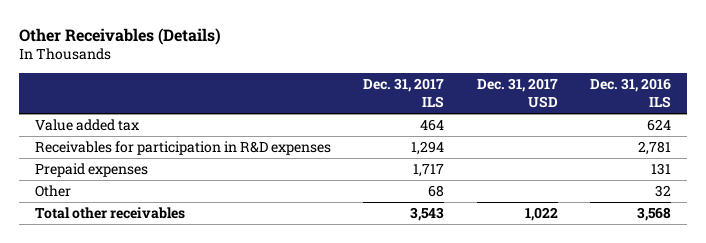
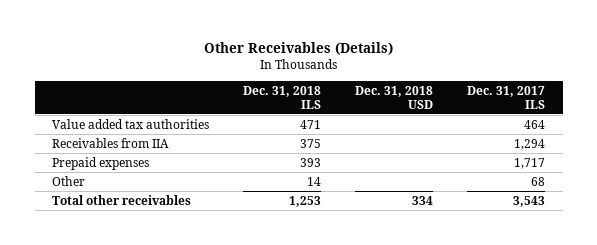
[476,78,558,109] Dec. 31, 2017 USD -> none
[589,78,671,109] Dec. 31, 2016 ILS -> none
none -> [243,85,322,109] Dec. 31, 2018 ILS
none -> [355,85,434,109] Dec. 31, 2018 USD
[35,119,140,132] Value added tax -> [51,118,209,129] Value added tax authorities
[35,141,332,156] Receivables for participation in R&D expenses -> [51,137,169,148] Receivables from IIA

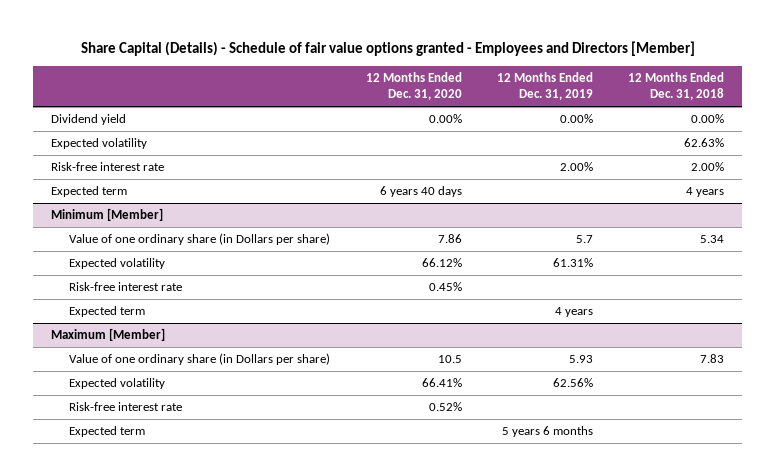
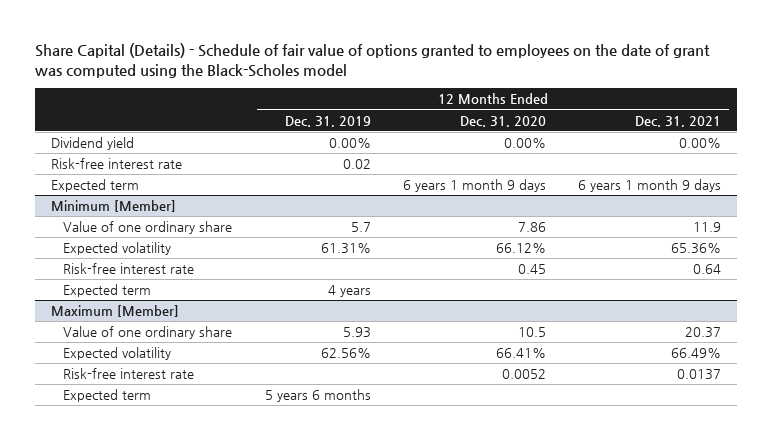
[80,40,695,56] Share Capital (Details) - Schedule of fair value options granted - Employees and Directors [Member] -> [34,42,710,79] Share Capital (Details) - Schedule of fair value of options granted to employees on the date of grant was computed using the Black-Scholes model
[628,71,725,101] 12 Months Ended Dec. 31, 2018 -> none
none -> [635,115,722,127] Dec. 31, 2021
[50,138,147,150] Expected volatility -> none
[560,162,594,172] 2.00% -> [342,159,371,170] 0.02
[379,186,462,198] 6 years 40 days -> [402,179,546,193] 6 years 1 month 9 days
[69,233,331,246] Value of one ordinary share (in Dollars per share) -> [63,221,233,235] Value of one ordinary share
[428,282,462,292] 0.45% -> [517,264,546,275] 0.45
[69,353,331,366] Value of one ordinary share (in Dollars per share) -> [63,326,233,340] Value of one ordinary share
[428,402,462,412] 0.52% -> [501,369,546,380] 0.0052

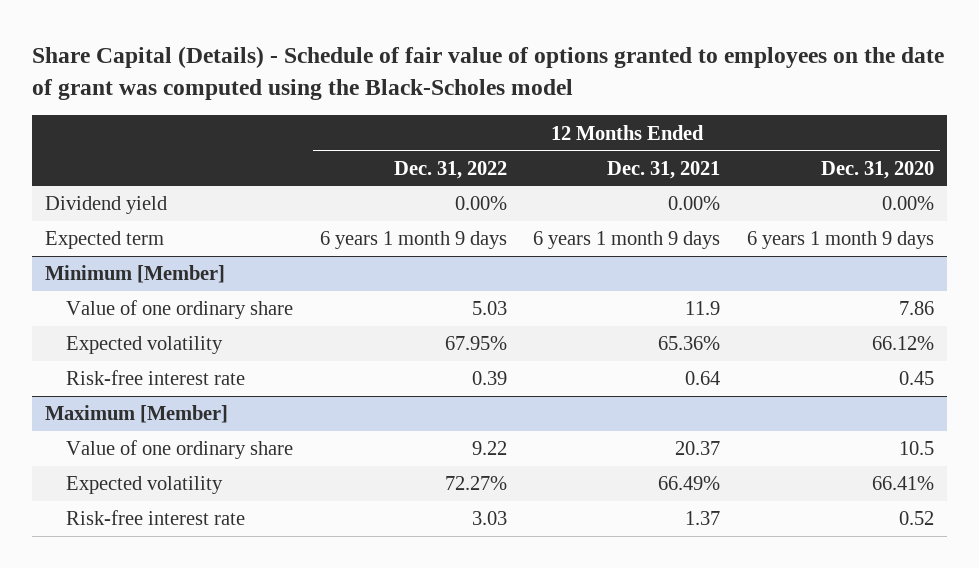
[284,115,371,127] Dec. 31, 2019 -> none
none -> [393,160,507,179] Dec. 31, 2022
[50,158,182,170] Risk-free interest rate -> none
[63,284,152,298] Expected term -> none
[63,389,152,403] Expected term -> none
[501,369,546,380] 0.0052 -> [898,511,934,526] 0.52
[677,369,722,381] 0.0137 -> [685,511,721,526] 1.37

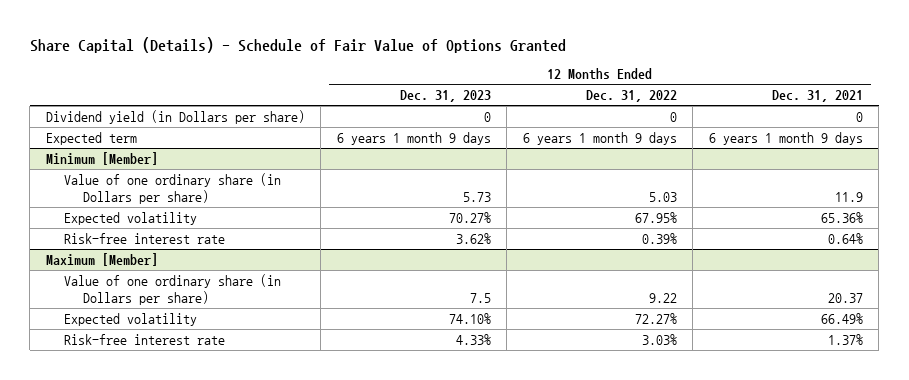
[31,46,944,101] Share Capital (Details) - Schedule of fair value of options granted to employees on the date of grant was computed using the Black-Scholes model -> [29,37,566,54] Share Capital (Details) - Schedule of Fair Value of Options Granted
[820,160,934,179] Dec. 31, 2020 -> none
none -> [399,90,491,103] Dec. 31, 2023
[44,196,167,215] Dividend yield -> none
none -> [45,109,305,124] Dividend yield (in Dollars per share)
[66,300,294,320] Value of one ordinary share -> [64,172,282,204] Value of one ordinary share (in Dollars per share)
[471,371,507,386] 0.39 -> [641,232,677,244] 0.39%
[685,371,721,386] 0.64 -> [827,232,863,244] 0.64%
[66,440,294,460] Value of one ordinary share -> [64,273,282,305] Value of one ordinary share (in Dollars per share)
[471,511,507,526] 3.03 -> [641,333,677,345] 3.03%
[685,511,721,526] 1.37 -> [827,333,863,345] 1.37%

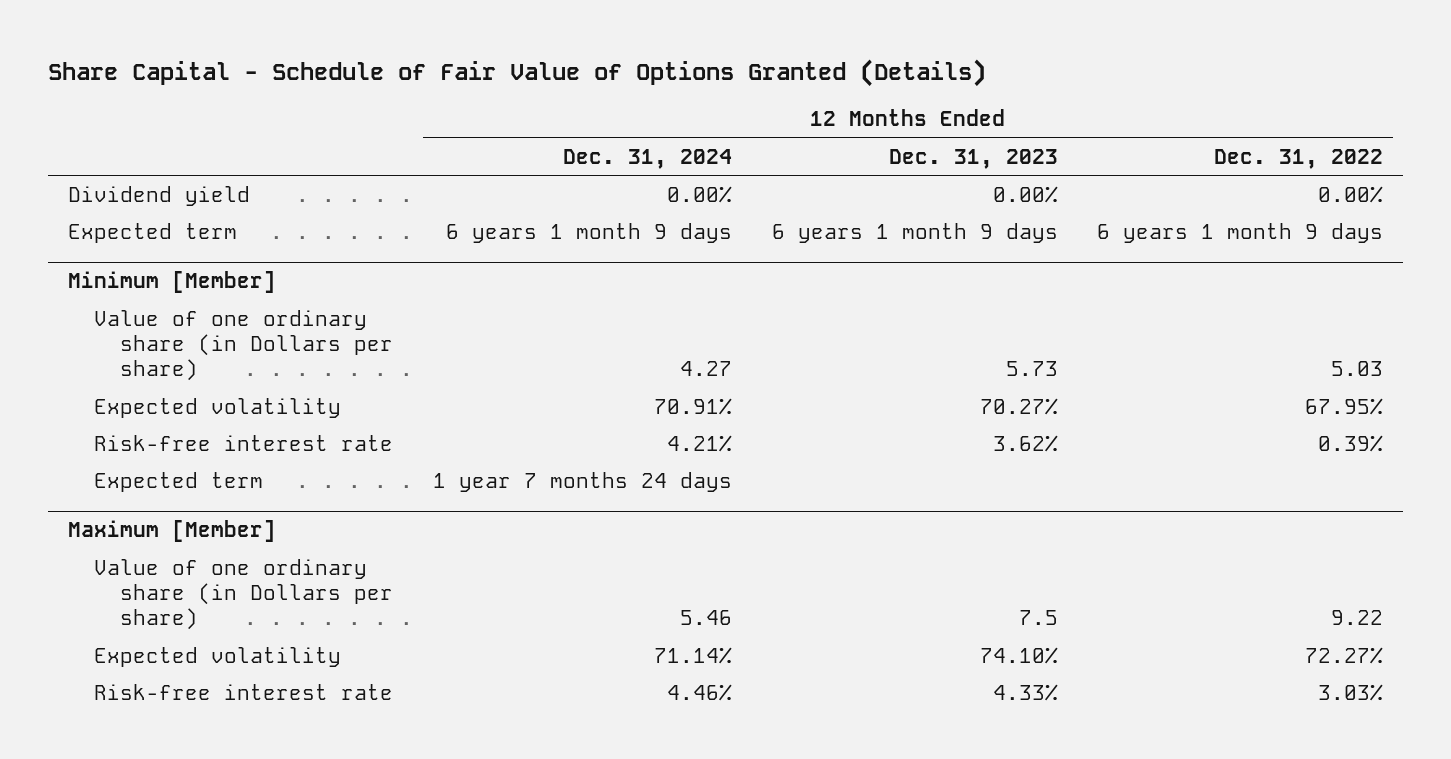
[29,37,566,54] Share Capital (Details) - Schedule of Fair Value of Options Granted -> [48,59,987,88] Share Capital - Schedule of Fair Value of Options Granted (Details)
[771,90,863,103] Dec. 31, 2021 -> none
none -> [562,148,732,169] Dec. 31, 2024
[45,109,305,124] Dividend yield (in Dollars per share) -> none
none -> [68,185,251,206] Dividend yield
none -> [94,471,264,492] Expected term

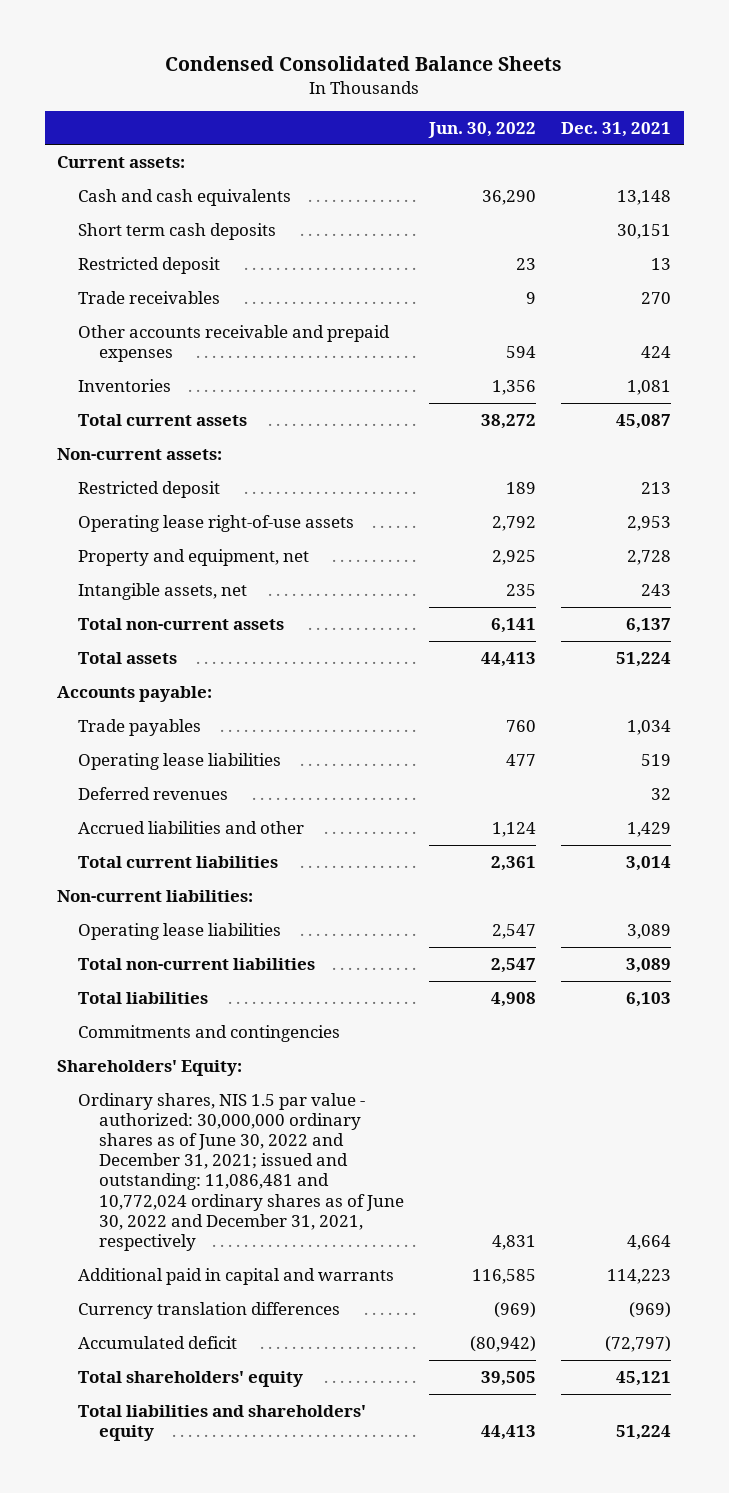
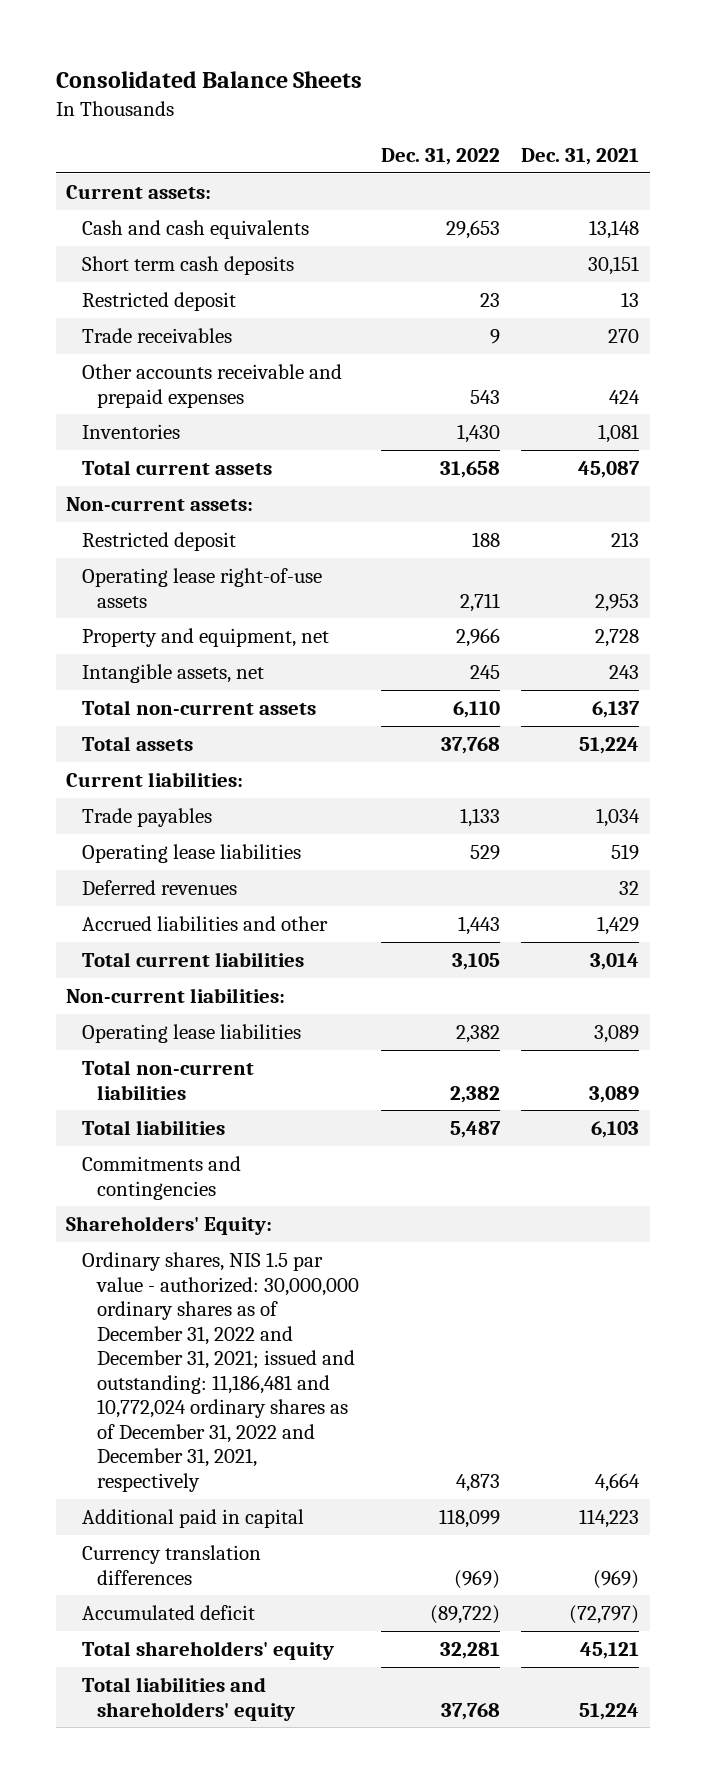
[165,55,563,71] Condensed Consolidated Balance Sheets -> [55,70,362,88] Consolidated Balance Sheets
[427,121,536,138] Jun. 30, 2022 -> none
none -> [380,147,500,165] Dec. 31, 2022
[57,685,213,702] Accounts payable: -> none
none -> [66,771,244,787] Current liabilities:
[77,1092,404,1251] Ordinary shares, NIS 1.5 par value - authorized: 30,000,000 ordinary shares as of June 30, 2022 and December 31, 2021; issued and outstanding: 11,086,481 and 10,772,024 ordinary shares as of June 30, 2022 and December 31, 2021, respectively -> [81,1251,360,1492] Ordinary shares, NIS 1.5 par value - authorized: 30,000,000 ordinary shares as of December 31, 2022 and December 31, 2021; issued and outstanding: 11,186,481 and 10,772,024 ordinary shares as of December 31, 2022 and December 31, 2021, respectively
[77,1267,394,1285] Additional paid in capital and warrants -> [81,1508,304,1528] Additional paid in capital

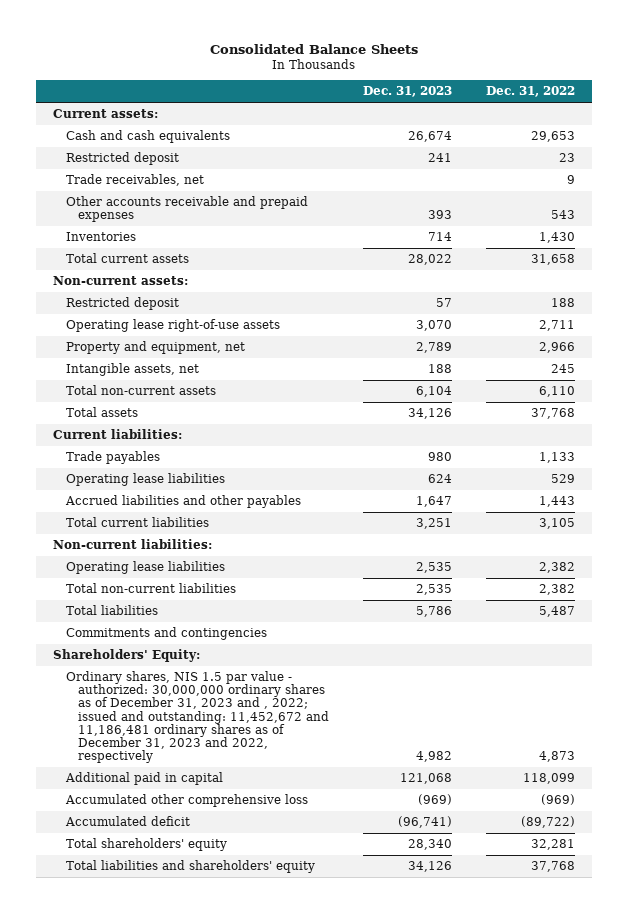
[520,147,639,165] Dec. 31, 2021 -> none
none -> [363,86,453,98] Dec. 31, 2023
[81,255,294,275] Short term cash deposits -> none
[81,327,232,343] Trade receivables -> [65,174,204,187] Trade receivables, net
[81,879,237,895] Deferred revenues -> none
[81,915,328,931] Accrued liabilities and other -> [64,495,301,509] Accrued liabilities and other payables
[81,1251,360,1492] Ordinary shares, NIS 1.5 par value - authorized: 30,000,000 ordinary shares as of December 31, 2022 and December 31, 2021; issued and outstanding: 11,186,481 and 10,772,024 ordinary shares as of December 31, 2022 and December 31, 2021, respectively -> [65,671,330,764] Ordinary shares, NIS 1.5 par value - authorized: 30,000,000 ordinary shares as of December 31, 2023 and , 2022; issued and outstanding: 11,452,672 and 11,186,481 ordinary shares as of December 31, 2023 and 2022, respectively
[81,1544,261,1585] Currency translation differences -> [64,794,308,808] Accumulated other comprehensive loss

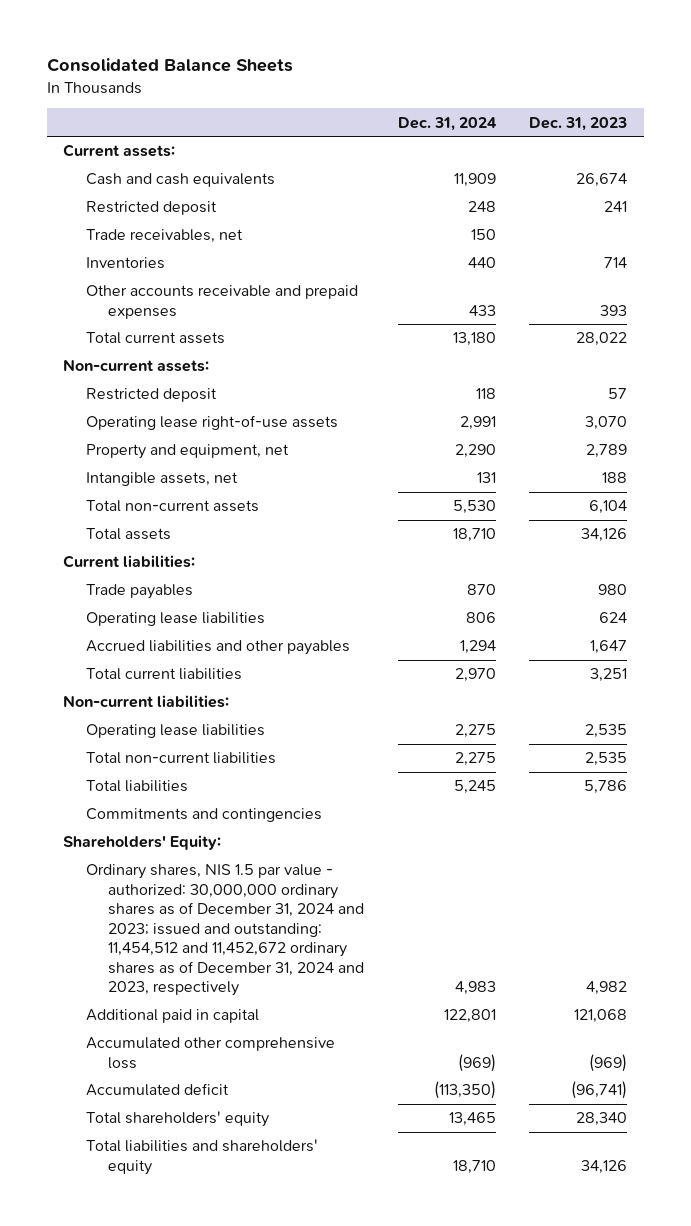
[485,86,575,98] Dec. 31, 2022 -> none
none -> [397,116,497,131] Dec. 31, 2024
[65,196,308,223] Other accounts receivable and prepaid expenses -> [85,285,358,319] Other accounts receivable and prepaid expenses
[65,671,330,764] Ordinary shares, NIS 1.5 par value - authorized: 30,000,000 ordinary shares as of December 31, 2023 and , 2022; issued and outstanding: 11,452,672 and 11,186,481 ordinary shares as of December 31, 2023 and 2022, respectively -> [85,864,364,997] Ordinary shares, NIS 1.5 par value - authorized: 30,000,000 ordinary shares as of December 31, 2024 and 2023; issued and outstanding: 11,454,512 and 11,452,672 ordinary shares as of December 31, 2024 and 2023, respectively

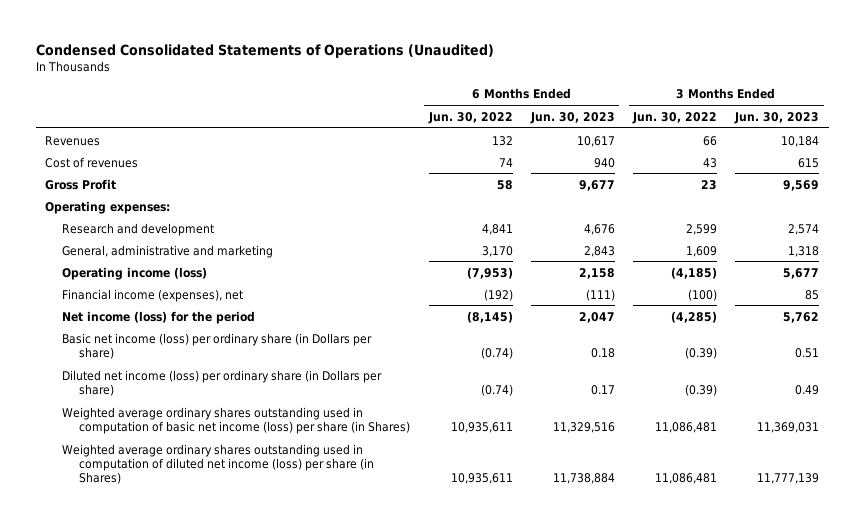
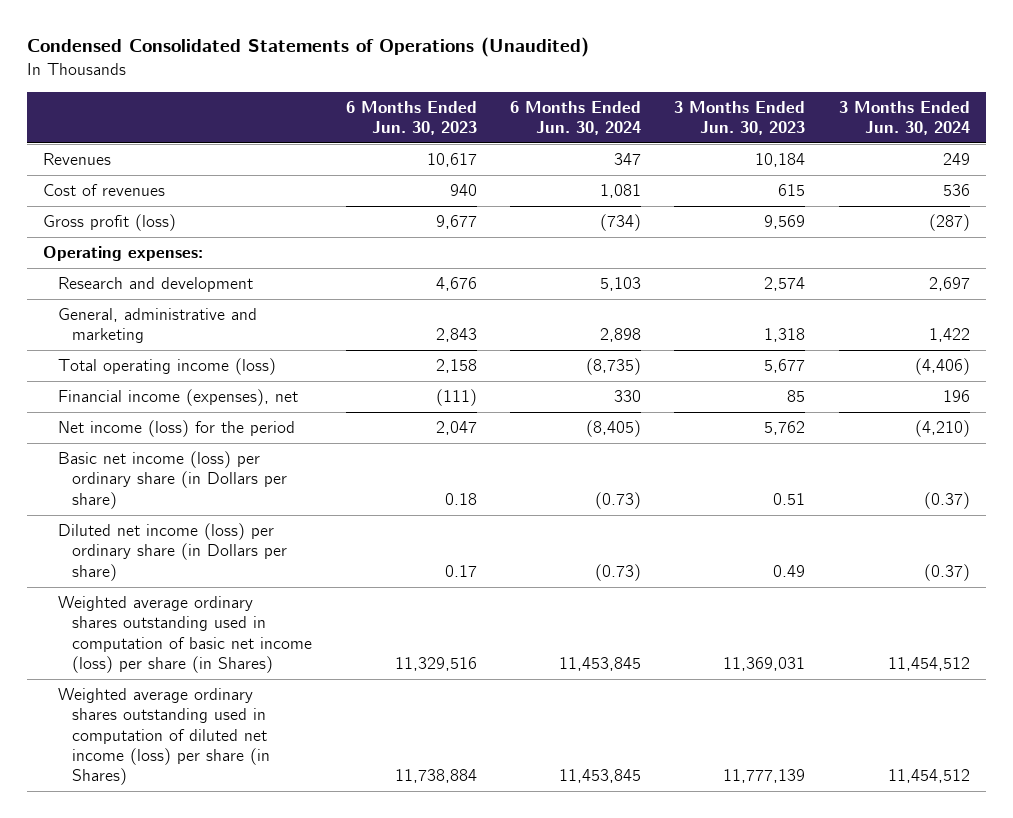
[427,111,513,124] Jun. 30, 2022 -> none
[632,111,718,124] Jun. 30, 2022 -> none
none -> [510,100,642,136] 6 Months Ended Jun. 30, 2024
none -> [838,100,970,136] 3 Months Ended Jun. 30, 2024
[45,178,117,190] Gross Profit -> [43,214,177,232] Gross profit (loss)
[62,266,208,280] Operating income (loss) -> [57,358,276,376] Total operating income (loss)

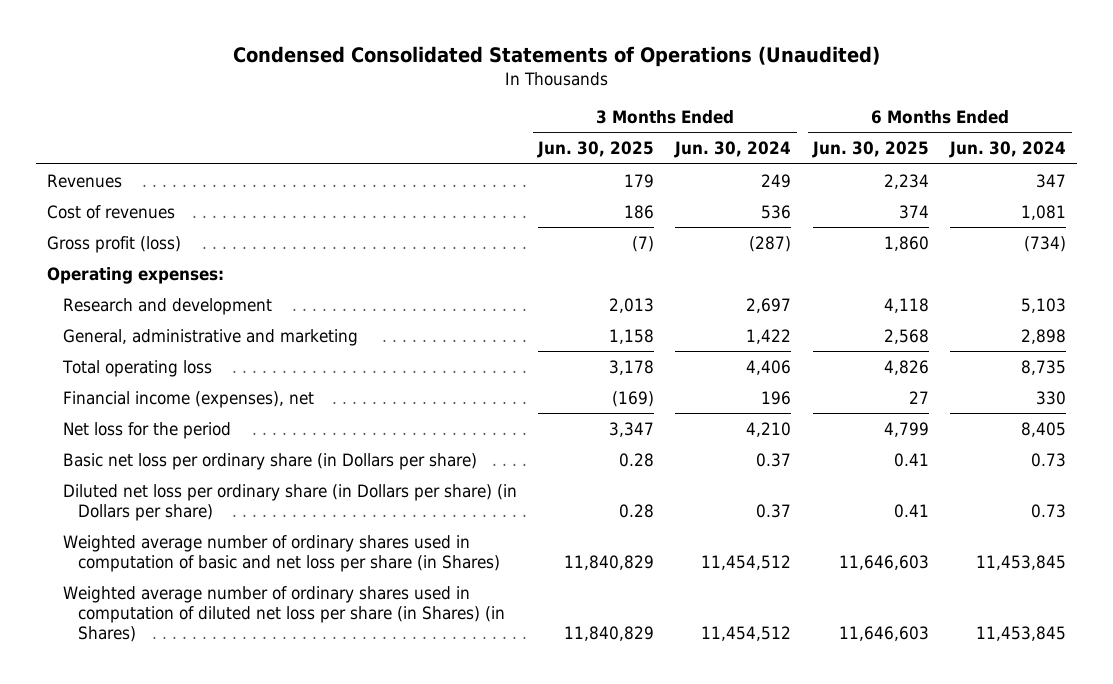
[345,100,477,136] 6 Months Ended Jun. 30, 2023 -> none
[674,100,806,136] 3 Months Ended Jun. 30, 2023 -> none
none -> [537,141,655,159] Jun. 30, 2025
none -> [811,141,929,159] Jun. 30, 2025
[57,358,276,376] Total operating income (loss) -> [61,359,212,377] Total operating loss
[586,358,642,376] (8,735) -> [1021,359,1067,375] 8,735
[914,358,970,376] (4,406) -> [746,359,792,375] 4,406
[57,420,295,438] Net income (loss) for the period -> [62,421,231,439] Net loss for the period
[586,420,642,438] (8,405) -> [1021,421,1067,437] 8,405
[914,420,970,438] (4,210) -> [746,421,792,437] 4,210
[57,451,288,509] Basic net income (loss) per ordinary share (in Dollars per share) -> [62,452,477,470] Basic net loss per ordinary share (in Dollars per share)
[595,491,642,509] (0.73) -> [1031,452,1067,467] 0.73
[923,491,970,509] (0.37) -> [756,452,792,467] 0.37
[57,523,288,581] Diluted net income (loss) per ordinary share (in Dollars per share) -> [62,483,517,521] Diluted net loss per ordinary share (in Dollars per share) (in Dollars per share)
[595,563,642,581] (0.73) -> [1031,503,1067,518] 0.73
[923,563,970,581] (0.37) -> [756,503,792,518] 0.37
[57,596,313,674] Weighted average ordinary shares outstanding used in computation of basic net income (loss) per share (in Shares) -> [62,534,501,572] Weighted average number of ordinary shares used in computation of basic and net loss per share (in Shares)
[57,688,271,786] Weighted average ordinary shares outstanding used in computation of diluted net income (loss) per share (in Shares) -> [62,585,506,642] Weighted average number of ordinary shares used in computation of diluted net loss per share (in Shares) (in Shares)

